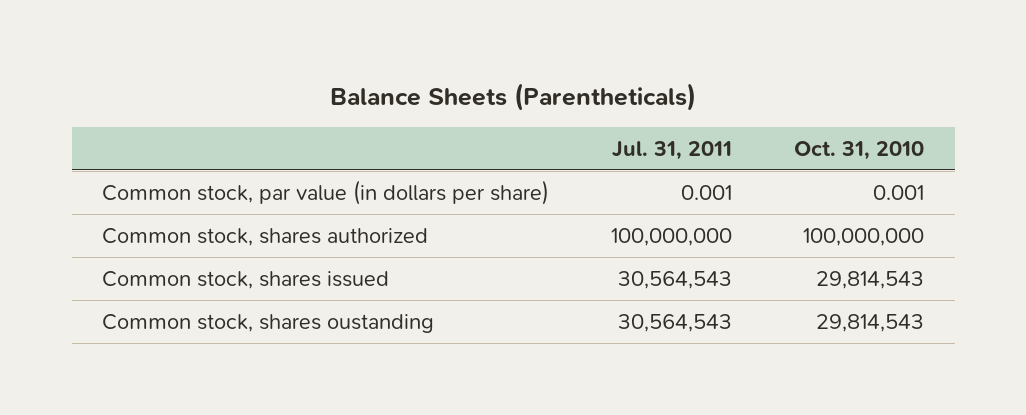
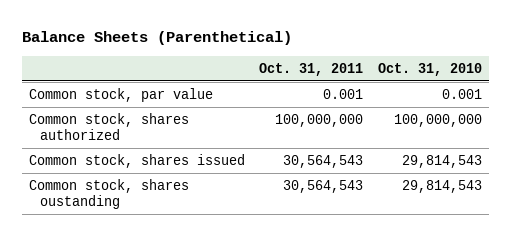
[330,83,697,112] Balance Sheets (Parentheticals) -> [21,31,292,46] Balance Sheets (Parenthetical)
[612,140,733,160] Jul. 31, 2011 -> none
none -> [259,62,364,76] Oct. 31, 2011
[102,179,550,205] Common stock, par value (in dollars per share) -> [28,87,213,102] Common stock, par value

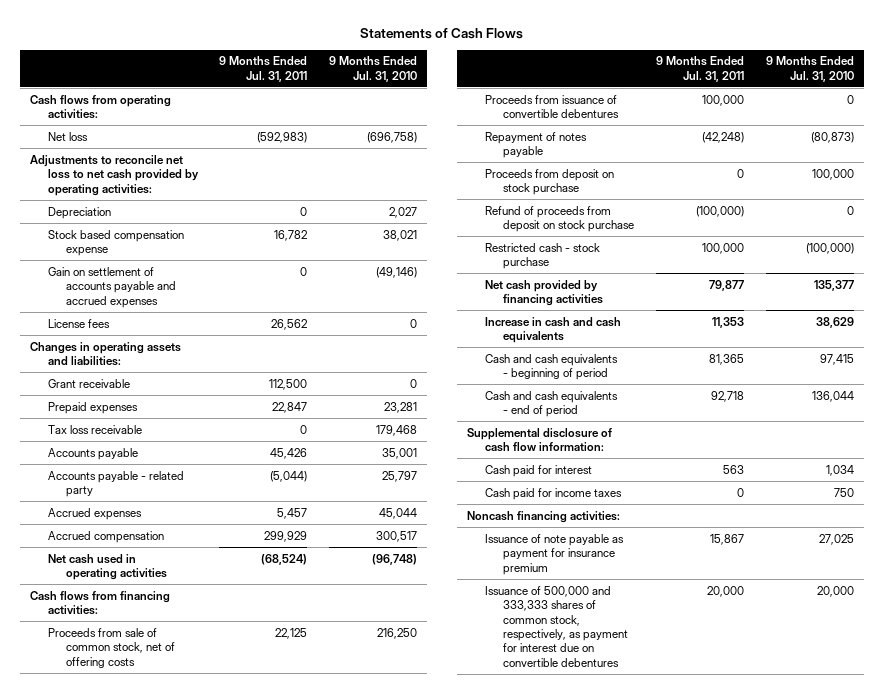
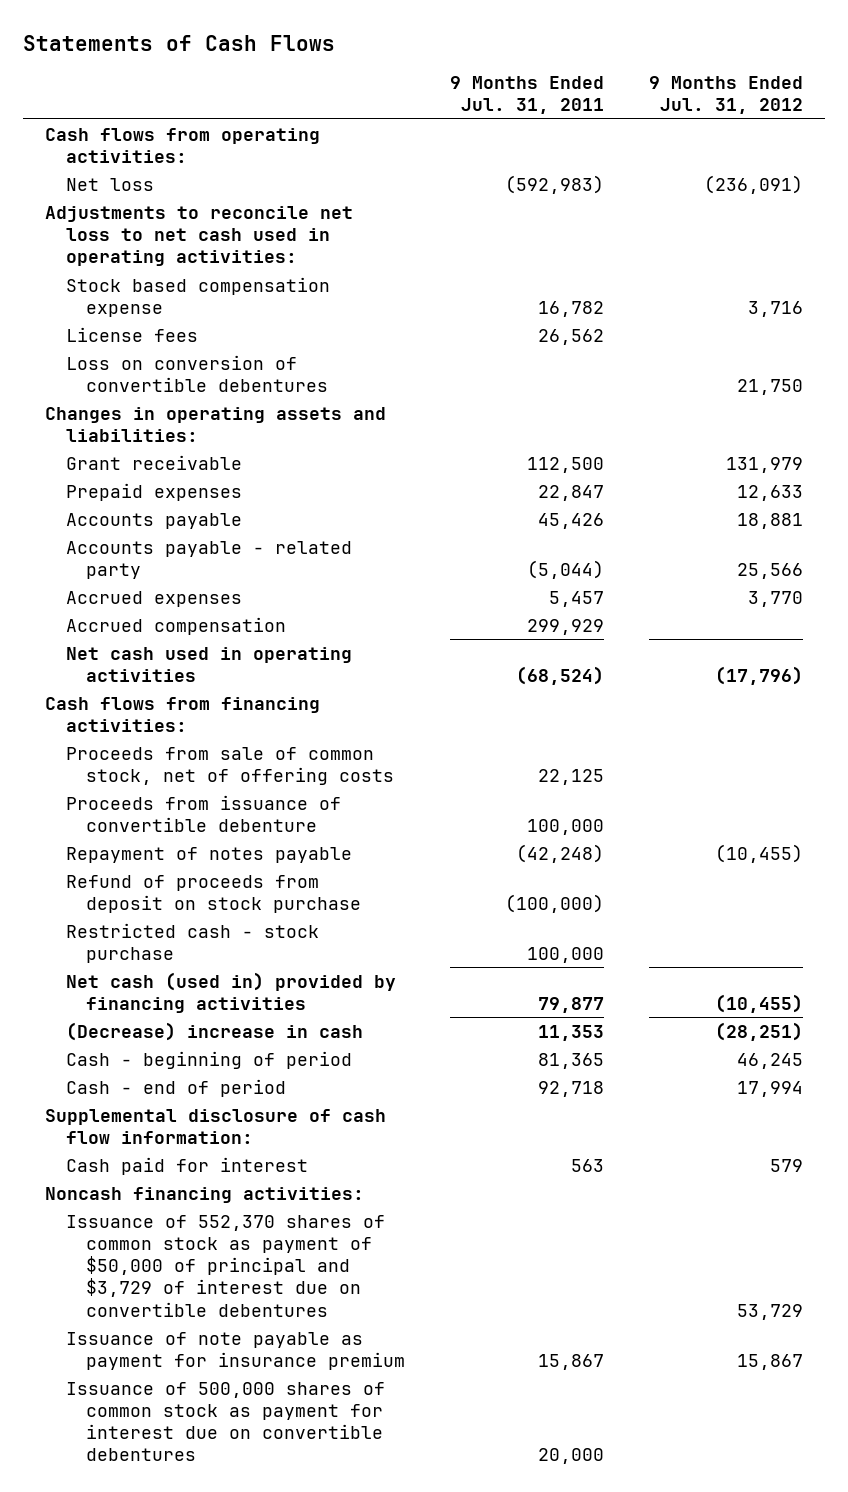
[328,56,417,82] 9 Months Ended Jul. 31, 2010 -> none
none -> [648,76,803,115] 9 Months Ended Jul. 31, 2012
[48,206,112,219] Depreciation -> none
[30,154,200,196] Adjustments to reconcile net loss to net cash provided by operating activities: -> [45,205,354,267] Adjustments to reconcile net loss to net cash used in operating activities:
[48,266,177,308] Gain on settlement of accounts payable and accrued expenses -> none
none -> [65,354,329,392] Loss on conversion of convertible debentures
[48,424,143,434] Tax loss receivable -> none
[485,94,620,119] Proceeds from issuance of convertible debentures -> [65,794,341,832] Proceeds from issuance of convertible debenture
[485,168,615,196] Proceeds from deposit on stock purchase -> none
[485,279,604,307] Net cash provided by financing activities -> [65,971,396,1013] Net cash (used in) provided by financing activities
[485,316,622,344] Increase in cash and cash equivalents -> [65,1021,363,1041] (Decrease) increase in cash
[485,353,619,381] Cash and cash equivalents - beginning of period -> [65,1050,352,1069] Cash - beginning of period
[485,390,619,418] Cash and cash equivalents - end of period -> [65,1078,286,1097] Cash - end of period
[485,487,623,500] Cash paid for income taxes -> none
none -> [65,1214,385,1317] Issuance of 552,370 shares of common stock as payment of $50,000 of principal and $3,729 of interest due on convertible debentures
[485,585,629,667] Issuance of 500,000 and 333,333 shares of common stock, respectively, as payment for interest due on convertible debentures -> [65,1381,385,1462] Issuance of 500,000 shares of common stock as payment for interest due on convertible debentures

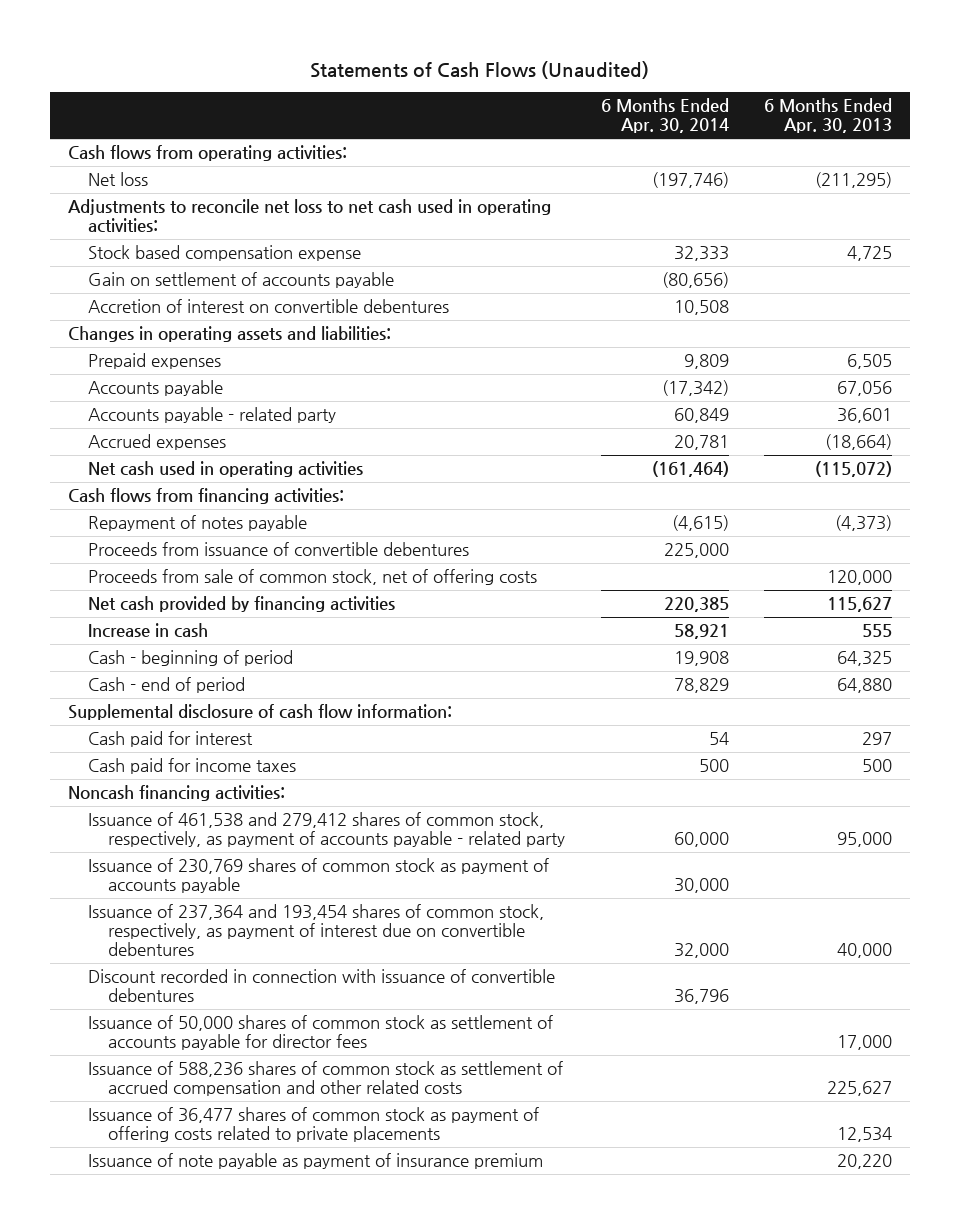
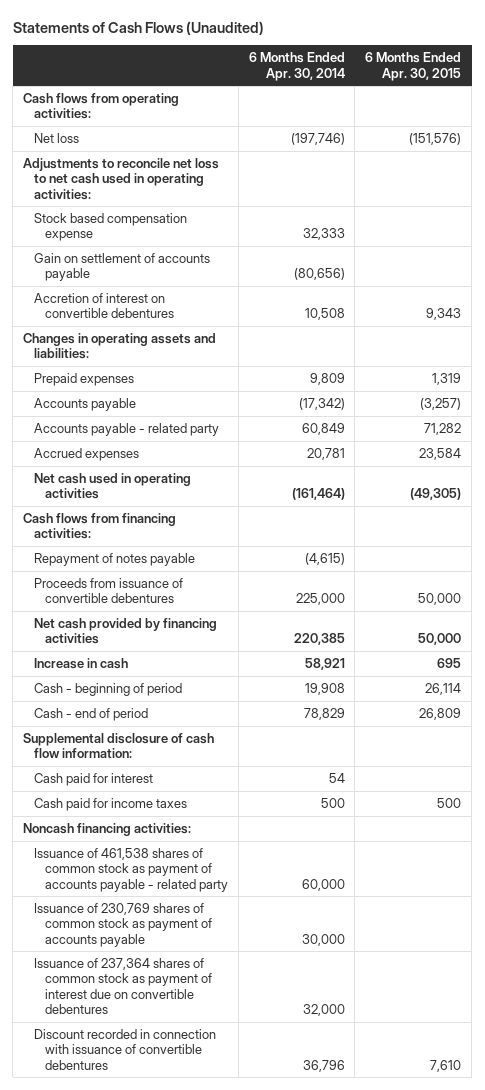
[764,98,893,134] 6 Months Ended Apr. 30, 2013 -> none
none -> [365,52,462,81] 6 Months Ended Apr. 30, 2015
[87,569,537,586] Proceeds from sale of common stock, net of offering costs -> none
[87,812,565,848] Issuance of 461,538 and 279,412 shares of common stock, respectively, as payment of accounts payable - related party -> [33,848,228,892] Issuance of 461,538 shares of common stock as payment of accounts payable - related party
[87,904,544,957] Issuance of 237,364 and 193,454 shares of common stock, respectively, as payment of interest due on convertible debentures -> [33,958,212,1014] Issuance of 237,364 shares of common stock as payment of interest due on convertible debentures
[87,1015,553,1051] Issuance of 50,000 shares of common stock as settlement of accounts payable for director fees -> none
[87,1061,563,1097] Issuance of 588,236 shares of common stock as settlement of accrued compensation and other related costs -> none
[87,1107,539,1143] Issuance of 36,477 shares of common stock as payment of offering costs related to private placements -> none
[87,1153,543,1170] Issuance of note payable as payment of insurance premium -> none

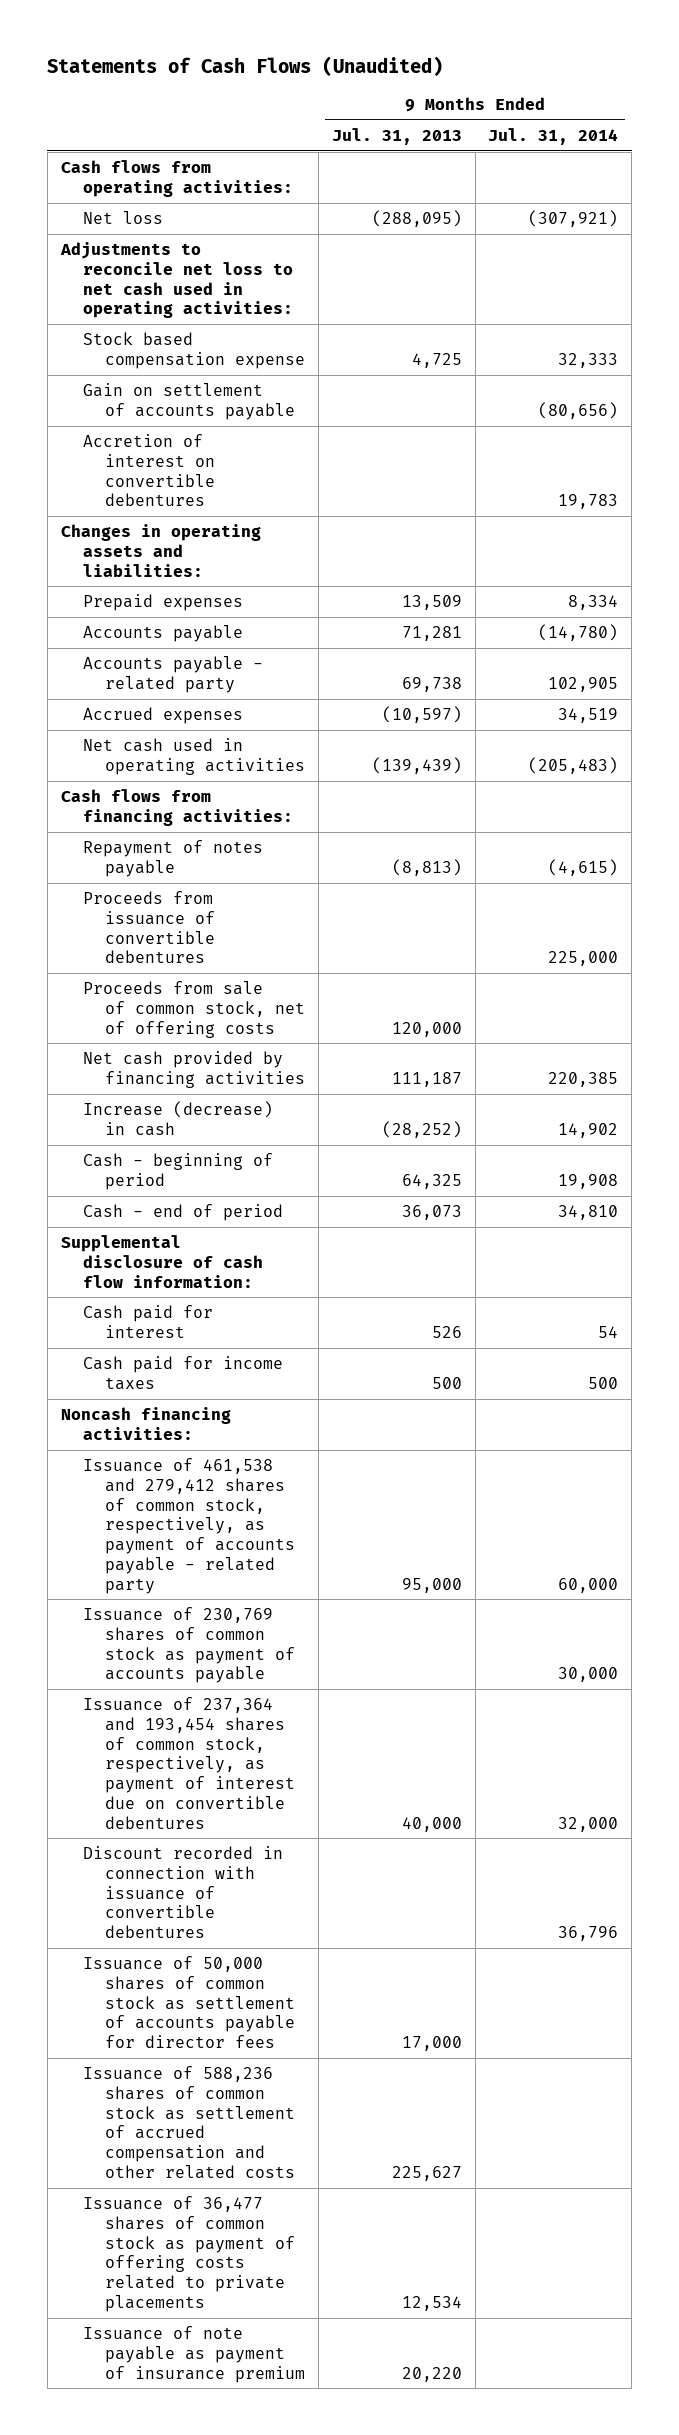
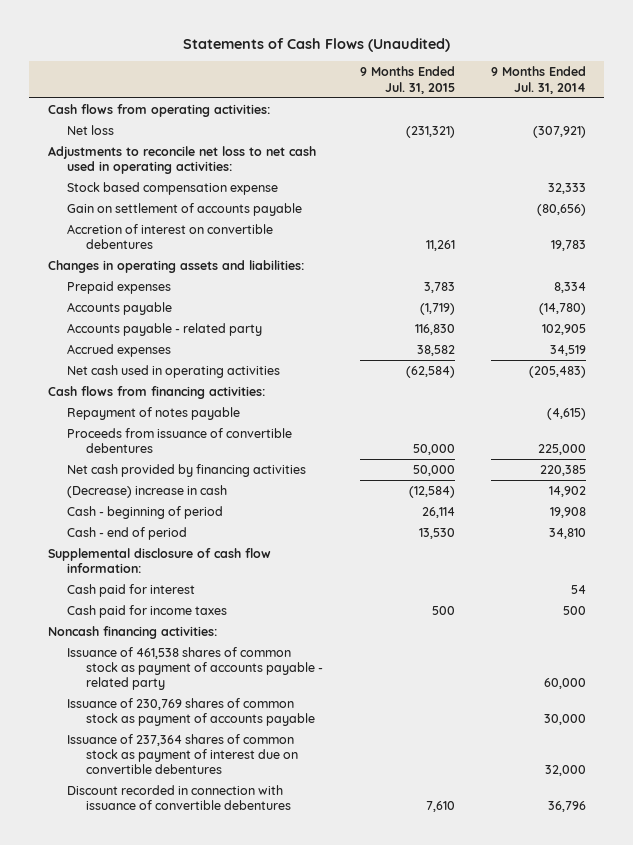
[331,127,462,145] Jul. 31, 2013 -> none
none -> [359,66,455,94] 9 Months Ended Jul. 31, 2015
[83,981,306,1038] Proceeds from sale of common stock, net of offering costs -> none
[83,1101,274,1136] Increase (decrease) in cash -> [66,484,227,498] (Decrease) increase in cash
[83,1458,296,1594] Issuance of 461,538 and 279,412 shares of common stock, respectively, as payment of accounts payable - related party -> [66,646,324,691] Issuance of 461,538 shares of common stock as payment of accounts payable - related party
[83,1697,296,1829] Issuance of 237,364 and 193,454 shares of common stock, respectively, as payment of interest due on convertible debentures -> [66,733,299,775] Issuance of 237,364 shares of common stock as payment of interest due on convertible debentures
[83,1956,296,2049] Issuance of 50,000 shares of common stock as settlement of accounts payable for director fees -> none
[83,2066,296,2179] Issuance of 588,236 shares of common stock as settlement of accrued compensation and other related costs -> none
[83,2196,296,2312] Issuance of 36,477 shares of common stock as payment of offering costs related to private placements -> none
[83,2326,306,2383] Issuance of note payable as payment of insurance premium -> none

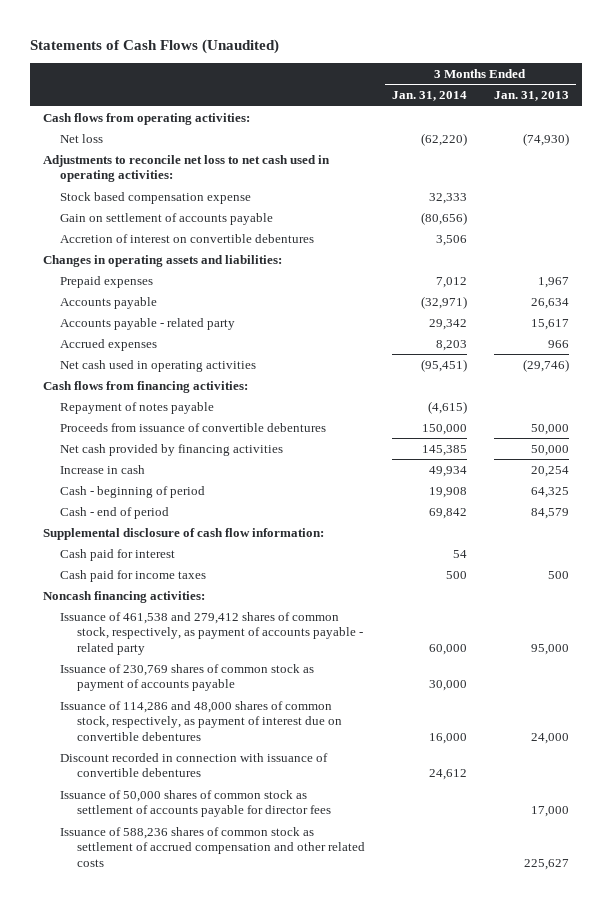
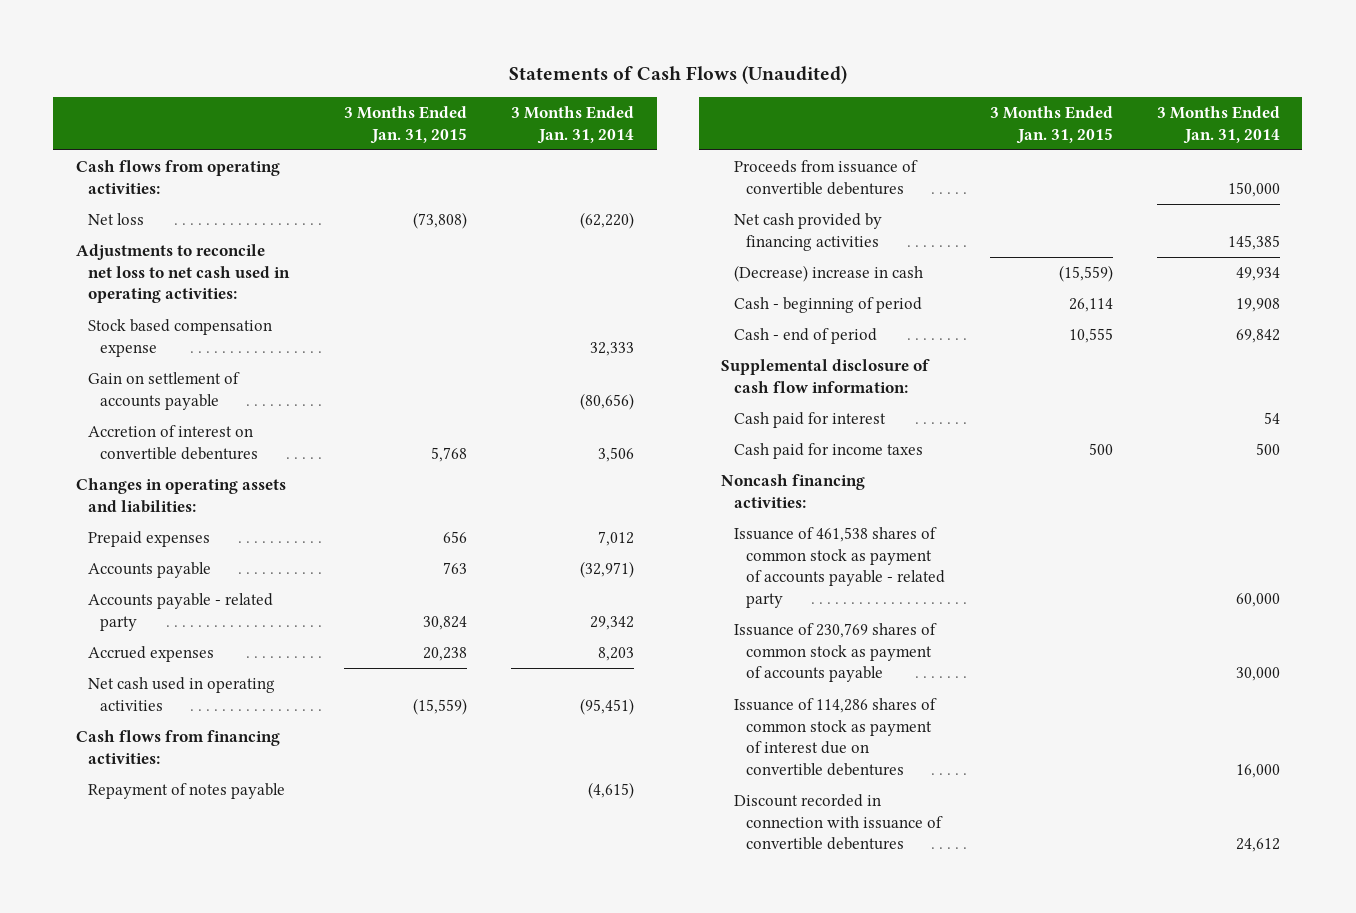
[493,91,569,102] Jan. 31, 2013 -> none
none -> [343,105,467,144] 3 Months Ended Jan. 31, 2015
[60,464,146,474] Increase in cash -> [733,265,923,283] (Decrease) increase in cash
[60,611,363,655] Issuance of 461,538 and 279,412 shares of common stock, respectively, as payment of accounts payable - related party -> [733,527,946,609] Issuance of 461,538 shares of common stock as payment of accounts payable - related party
[60,700,342,741] Issuance of 114,286 and 48,000 shares of common stock, respectively, as payment of interest due on convertible debentures -> [733,698,937,777] Issuance of 114,286 shares of common stock as payment of interest due on convertible debentures
[60,789,331,818] Issuance of 50,000 shares of common stock as settlement of accounts payable for director fees -> none
[60,826,365,867] Issuance of 588,236 shares of common stock as settlement of accrued compensation and other related costs -> none

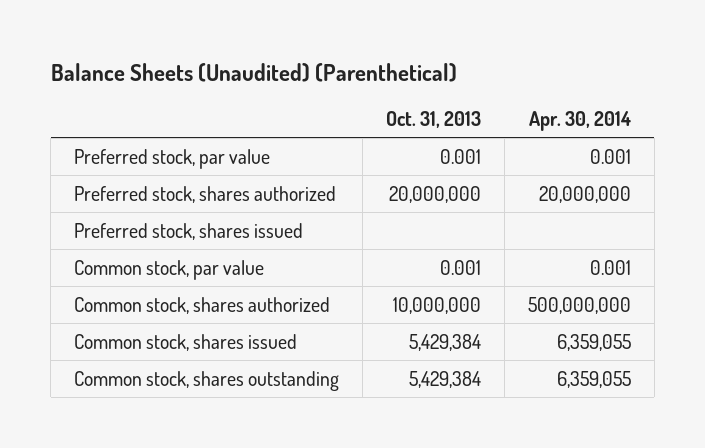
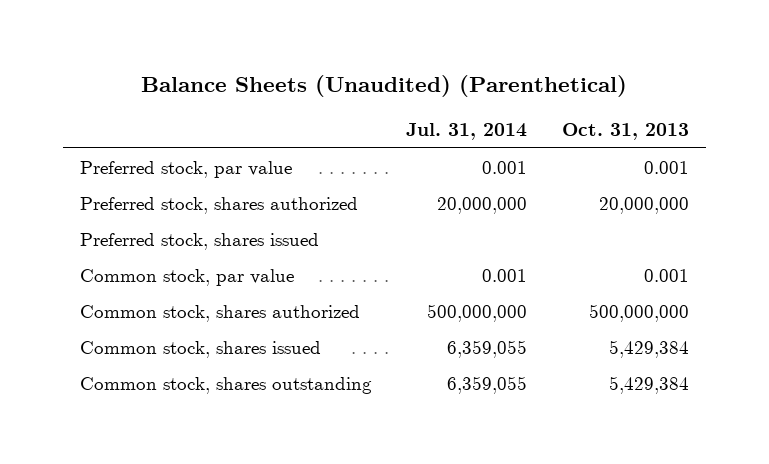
[528,111,631,132] Apr. 30, 2014 -> none
none -> [406,123,528,141] Jul. 31, 2014
[393,296,482,314] 10,000,000 -> [589,303,690,322] 500,000,000

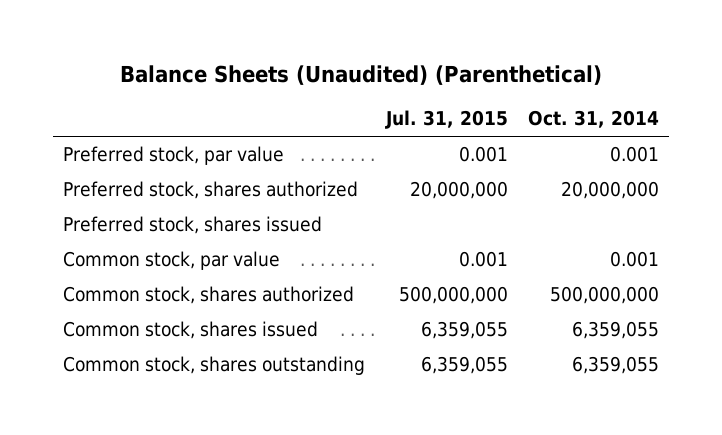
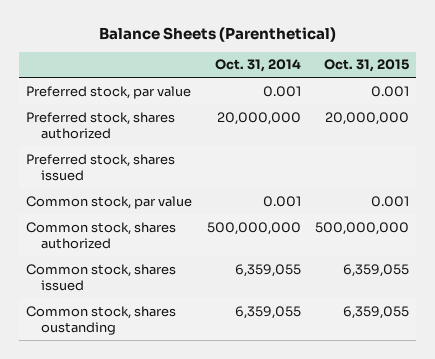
[120,65,603,86] Balance Sheets (Unaudited) (Parenthetical) -> [98,26,336,42] Balance Sheets (Parenthetical)
[384,110,508,130] Jul. 31, 2015 -> none
none -> [324,59,410,73] Oct. 31, 2015
[63,356,366,376] Common stock, shares outstanding -> [26,305,177,336] Common stock, shares oustanding

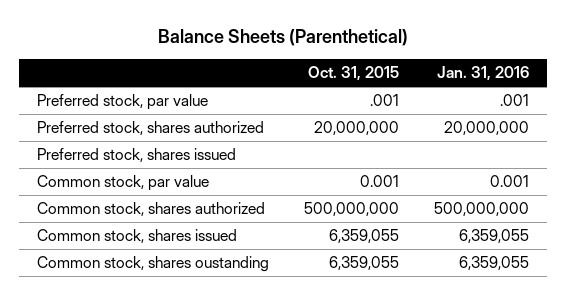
[214,59,301,73] Oct. 31, 2014 -> none
none -> [437,66,530,82] Jan. 31, 2016
[371,85,410,97] 0.001 -> [369,94,399,107] .001

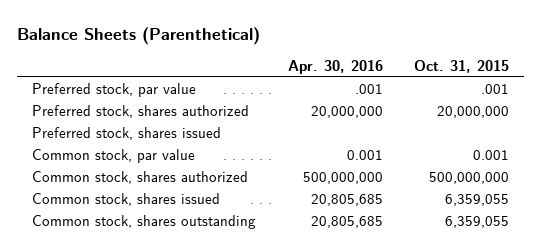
[437,66,530,82] Jan. 31, 2016 -> none
none -> [287,59,383,74] Apr. 30, 2016
[36,256,269,273] Common stock, shares oustanding -> [32,215,257,230] Common stock, shares outstanding

